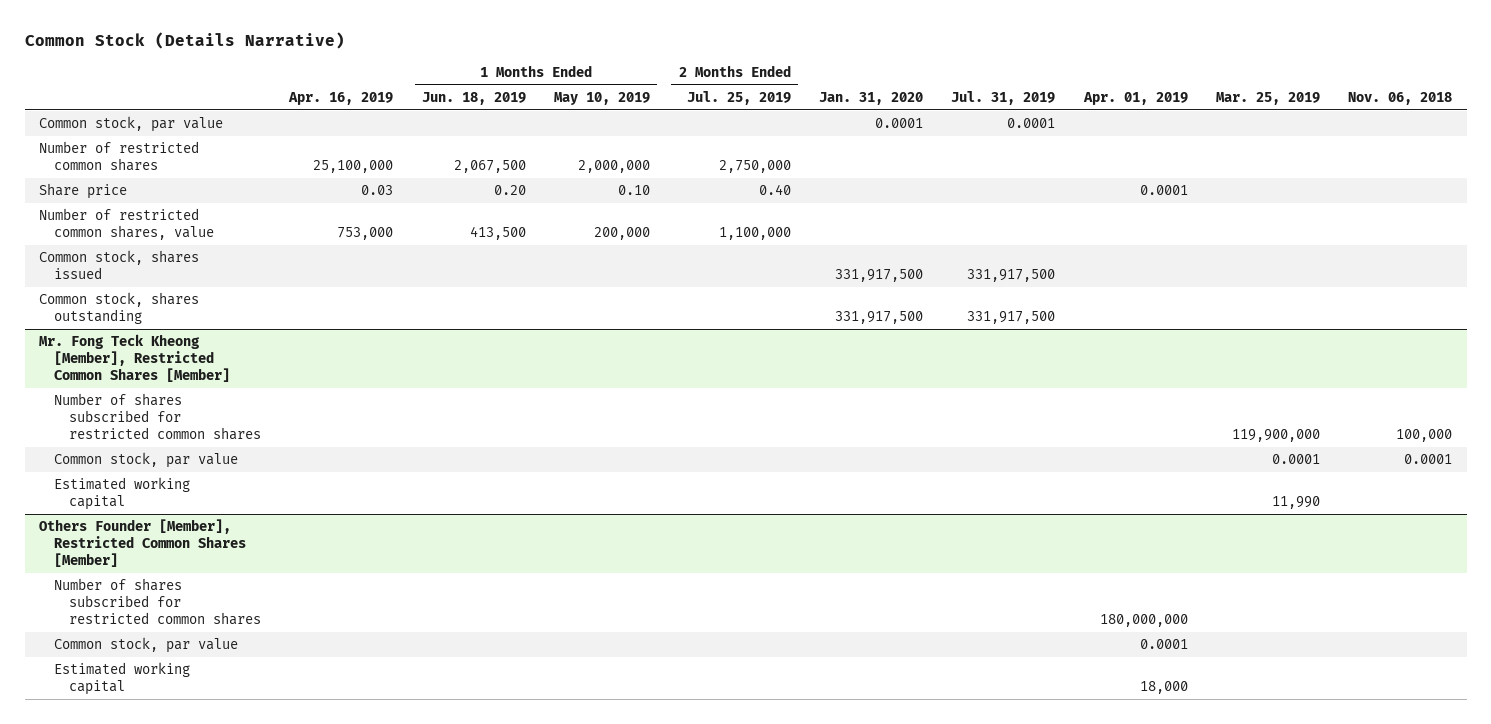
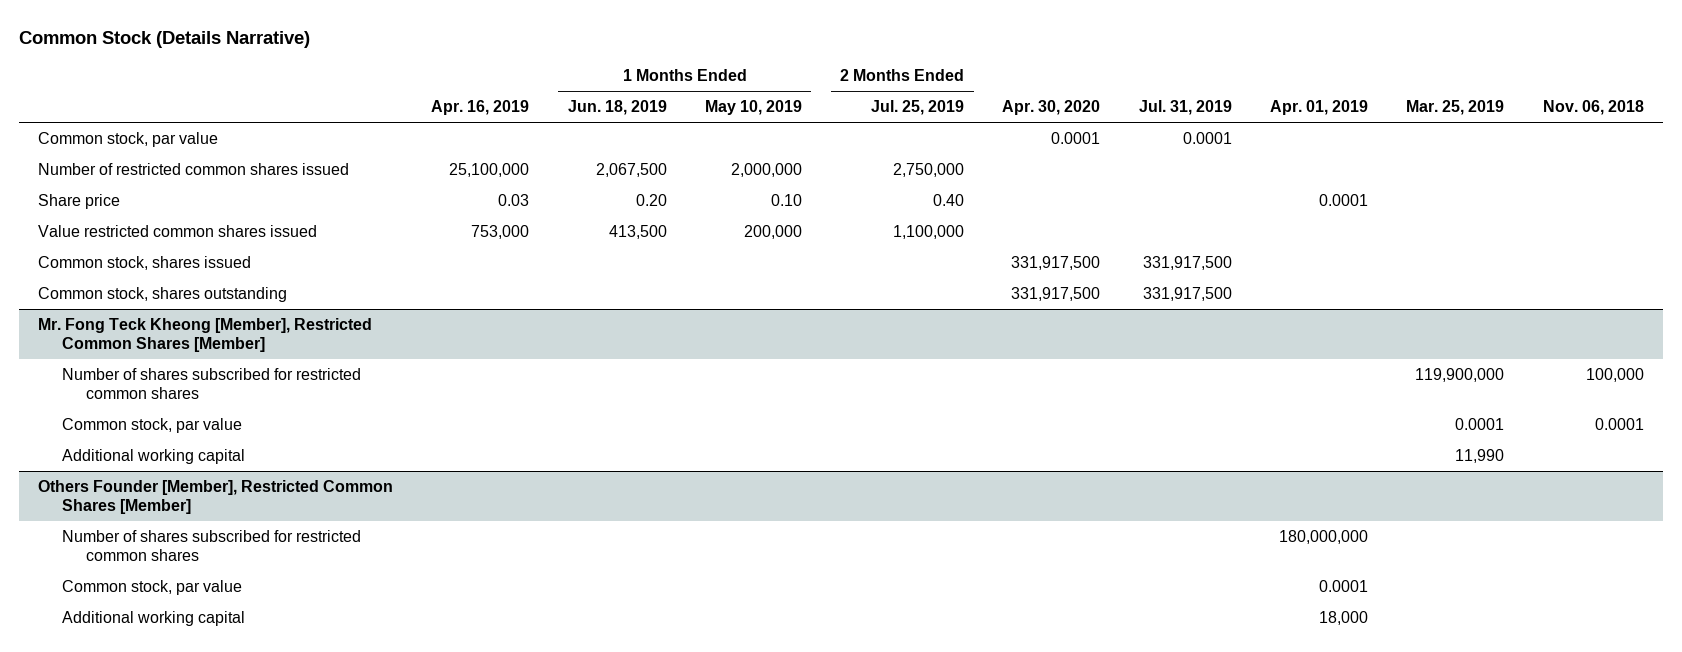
[818,92,923,106] Jan. 31, 2020 -> none
none -> [1002,100,1101,116] Apr. 30, 2020
[38,141,199,172] Number of restricted common shares -> [38,163,350,176] Number of restricted common shares issued
[38,208,214,241] Number of restricted common shares, value -> [38,225,318,238] Value restricted common shares issued
[53,477,190,511] Estimated working capital -> [62,449,246,465] Additional working capital
[53,662,190,696] Estimated working capital -> [62,611,246,627] Additional working capital

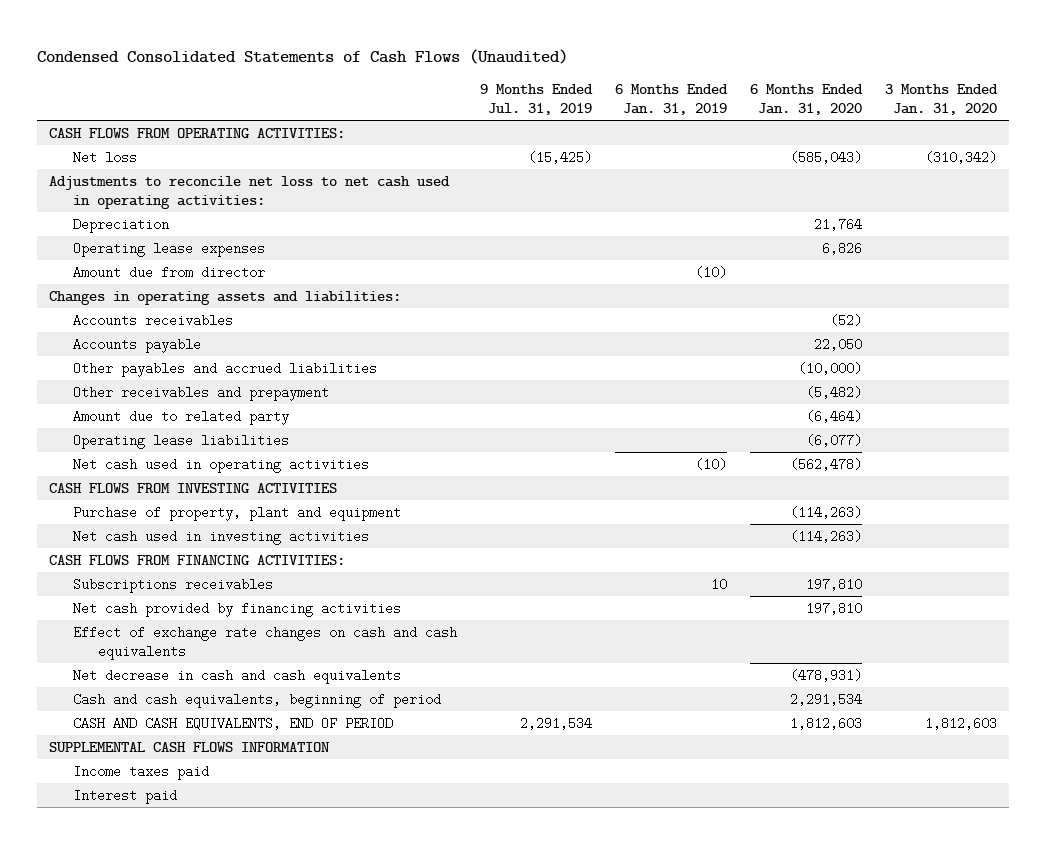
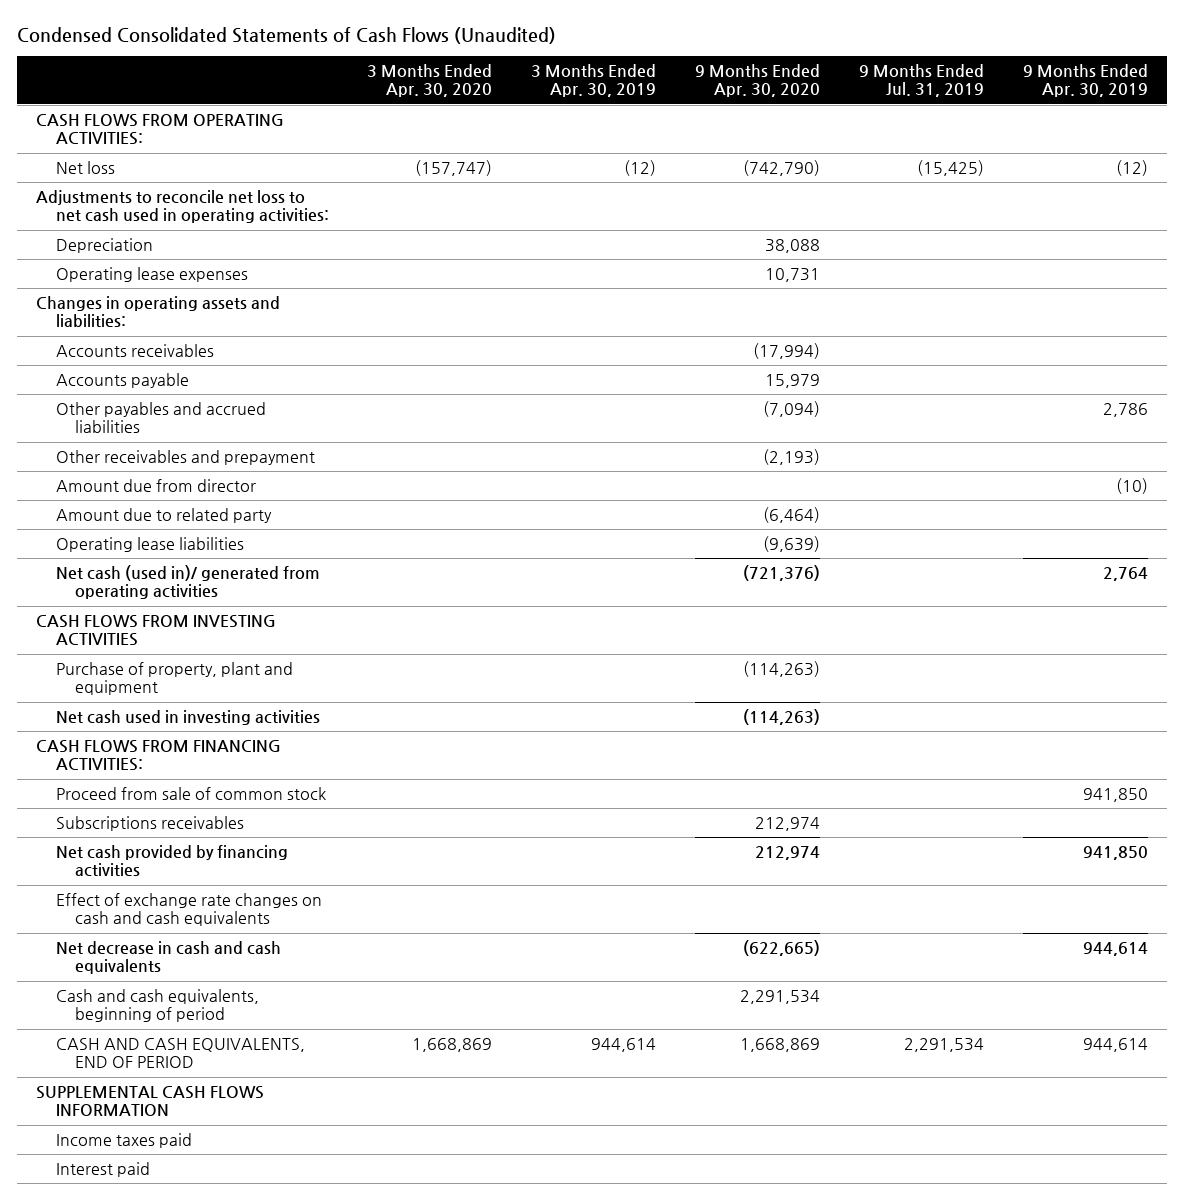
[615,84,729,116] 6 Months Ended Jan. 31, 2019 -> none
[750,84,864,116] 6 Months Ended Jan. 31, 2020 -> none
[885,84,999,116] 3 Months Ended Jan. 31, 2020 -> none
none -> [367,64,493,98] 3 Months Ended Apr. 30, 2020
none -> [531,64,657,98] 3 Months Ended Apr. 30, 2019
none -> [695,64,821,98] 9 Months Ended Apr. 30, 2020
none -> [1022,64,1148,98] 9 Months Ended Apr. 30, 2019
[73,265,266,279] Amount due from director -> [55,479,256,493] Amount due from director
[73,457,370,473] Net cash used in operating activities -> [55,565,320,600] Net cash (used in)/ generated from operating activities
none -> [55,787,326,801] Proceed from sale of common stock

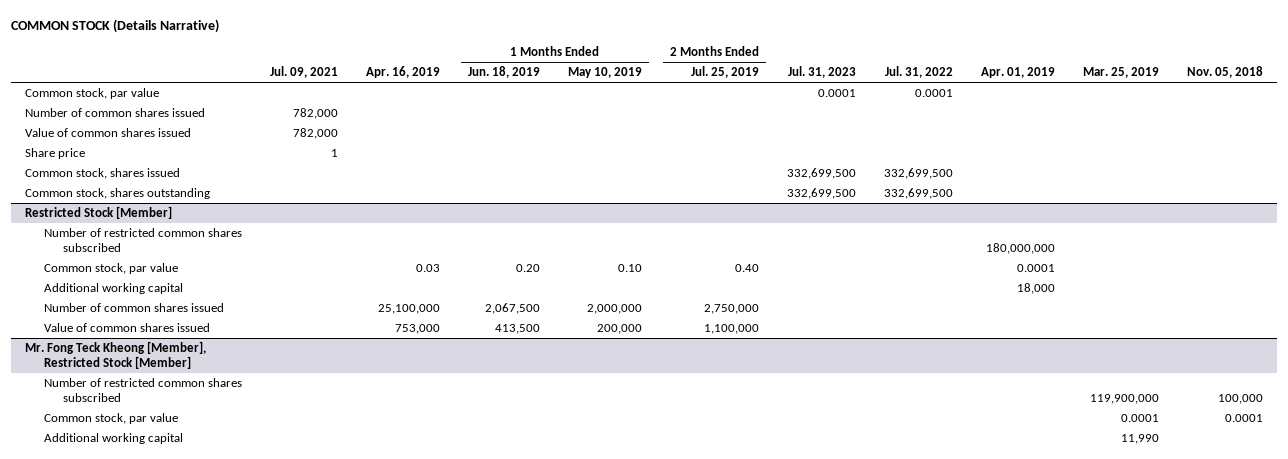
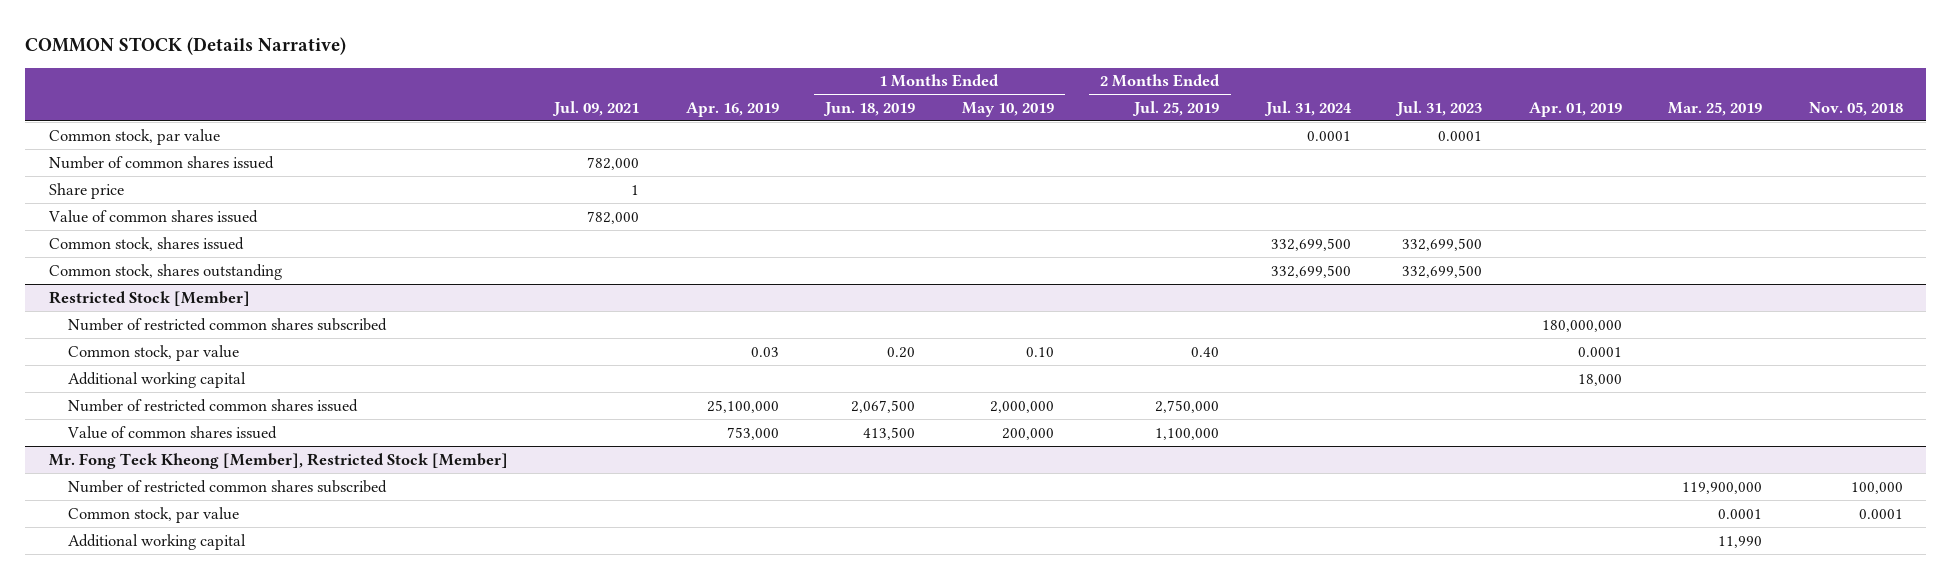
[885,66,954,79] Jul. 31, 2022 -> none
none -> [1263,100,1352,116] Jul. 31, 2024
[24,127,191,137] Value of common shares issued -> [47,209,258,223] Value of common shares issued
[44,302,225,312] Number of common shares issued -> [68,398,359,412] Number of restricted common shares issued

